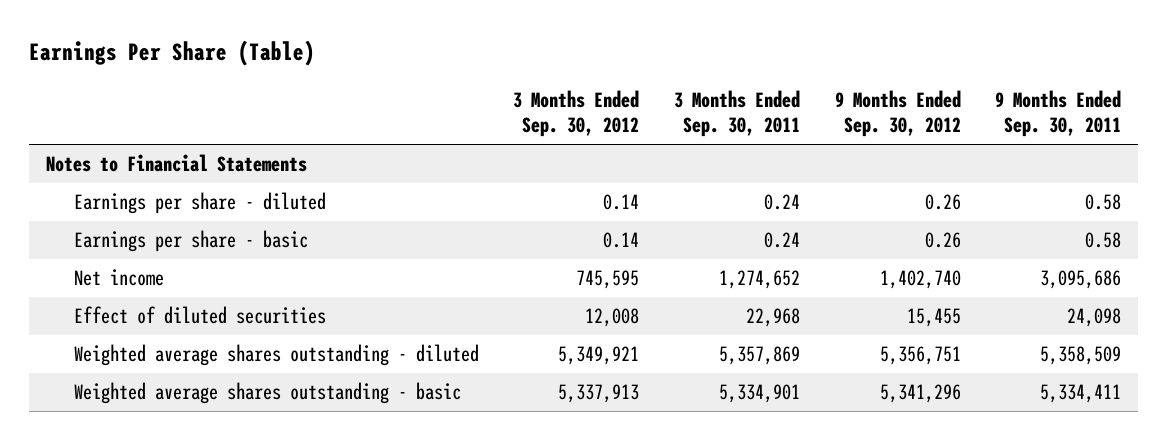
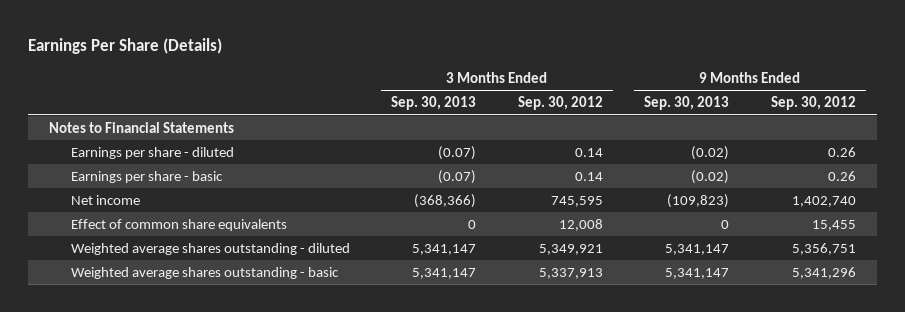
[28,40,315,67] Earnings Per Share (Table) -> [28,37,223,54] Earnings Per Share (Details)
[673,90,800,138] 3 Months Ended Sep. 30, 2011 -> none
[995,90,1122,138] 9 Months Ended Sep. 30, 2011 -> none
none -> [391,96,477,111] Sep. 30, 2013
none -> [644,96,730,111] Sep. 30, 2013
[73,306,326,325] Effect of diluted securities -> [70,219,287,232] Effect of common share equivalents

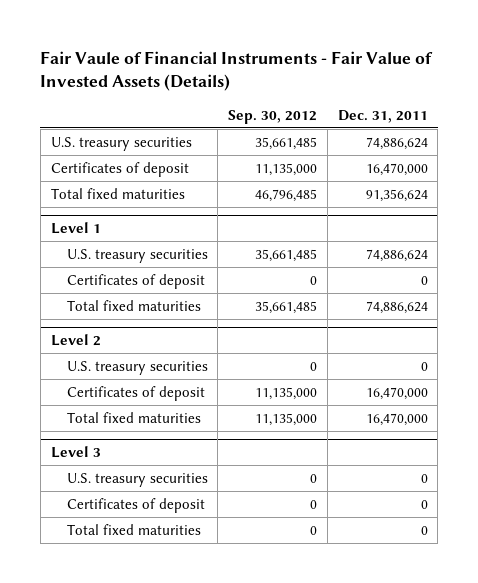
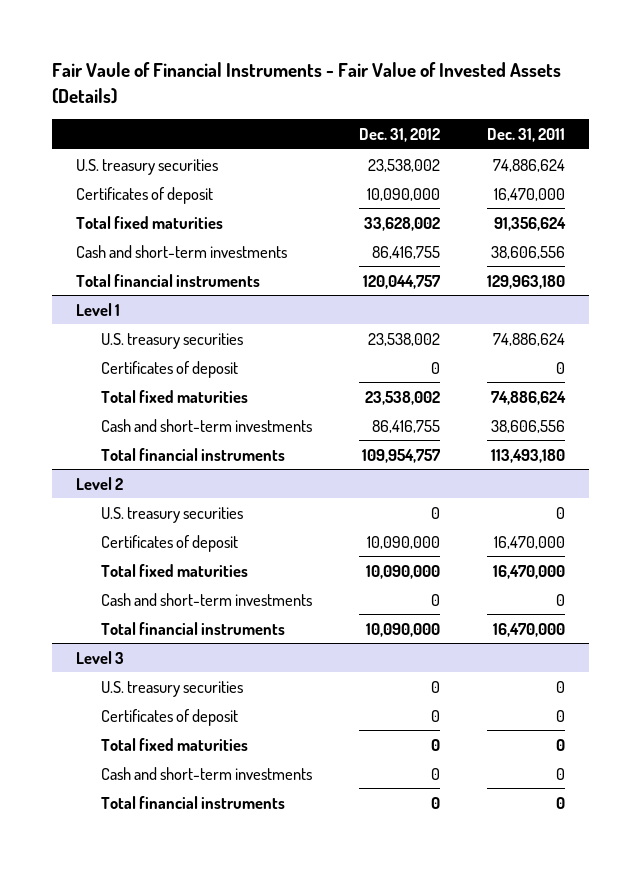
[228,109,318,124] Sep. 30, 2012 -> none
none -> [359,127,441,142] Dec. 31, 2012
none -> [75,244,287,258] Cash and short-term investments
none -> [75,273,260,287] Total financial instruments
none -> [100,418,312,432] Cash and short-term investments
none -> [100,447,285,461] Total financial instruments
none -> [100,592,312,606] Cash and short-term investments
none -> [100,621,285,635] Total financial instruments
none -> [100,766,312,780] Cash and short-term investments
none -> [100,795,285,809] Total financial instruments

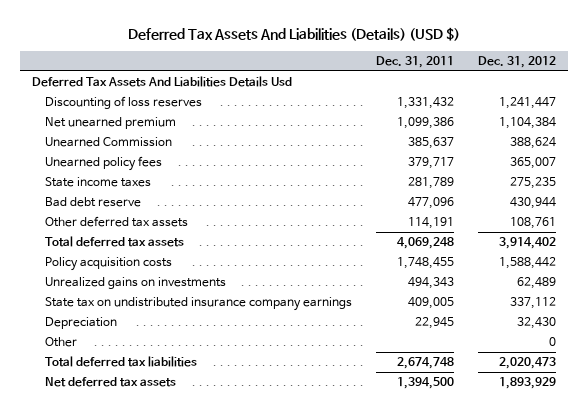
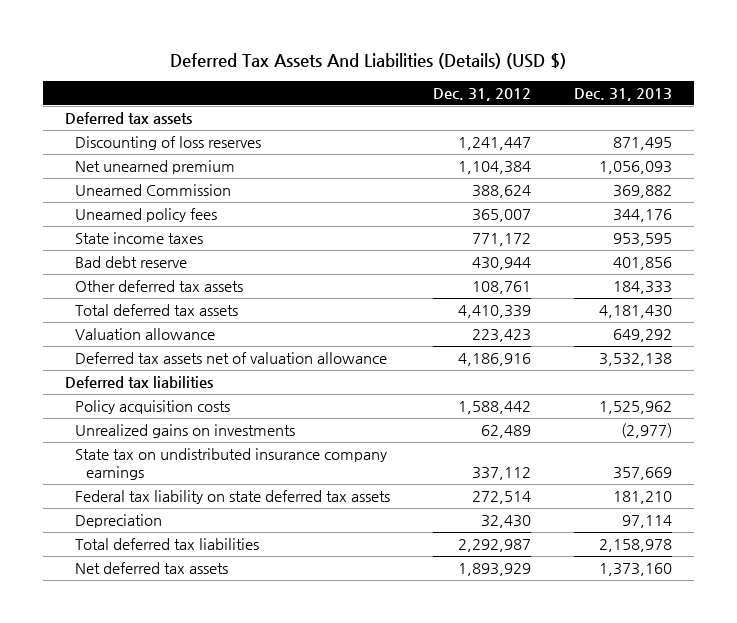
[375,56,454,69] Dec. 31, 2011 -> none
none -> [574,88,673,102] Dec. 31, 2013
[32,76,293,88] Deferred Tax Assets And Liabilities Details Usd -> none
none -> [64,112,192,125] Deferred tax assets
[509,177,556,190] 275,235 -> [472,233,532,247] 771,172
[498,237,556,250] 3,914,402 -> [458,305,532,319] 4,410,339
none -> [75,328,216,341] Valuation allowance
none -> [75,352,388,365] Deferred tax assets net of valuation allowance
none -> [64,376,213,389] Deferred tax liabilities
none -> [75,490,391,505] Federal tax liability on state deferred tax assets
[44,337,77,348] Other -> none
[498,357,556,370] 2,020,473 -> [458,539,532,553] 2,292,987

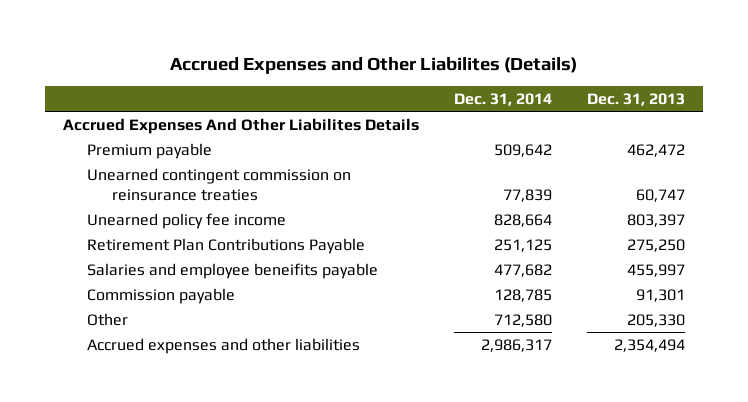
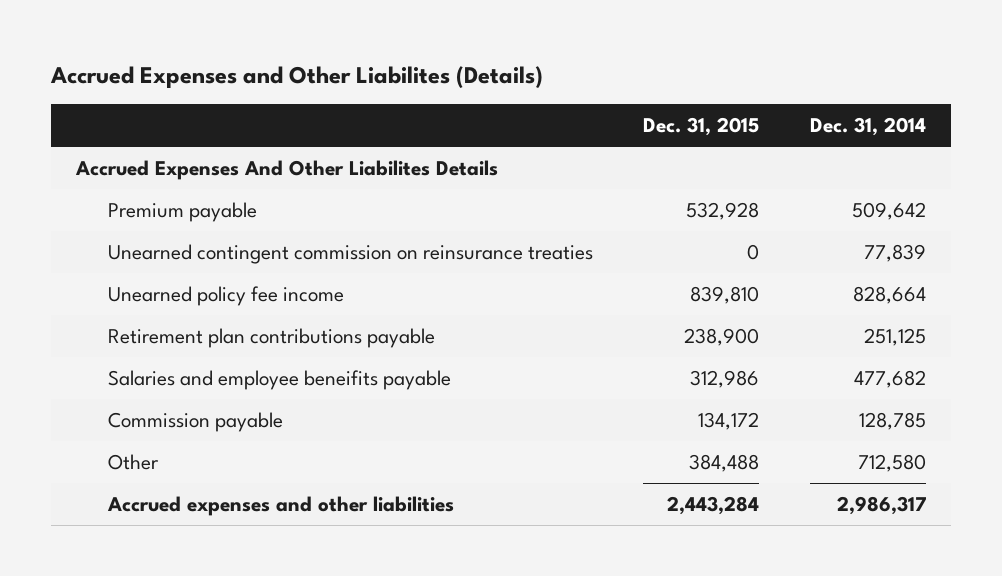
[587,92,686,106] Dec. 31, 2013 -> none
none -> [643,117,760,137] Dec. 31, 2015
[87,237,366,254] Retirement Plan Contributions Payable -> [107,327,435,348] Retirement plan contributions payable

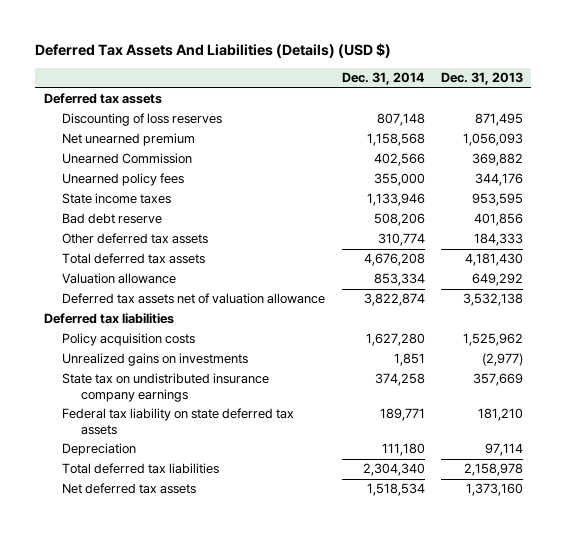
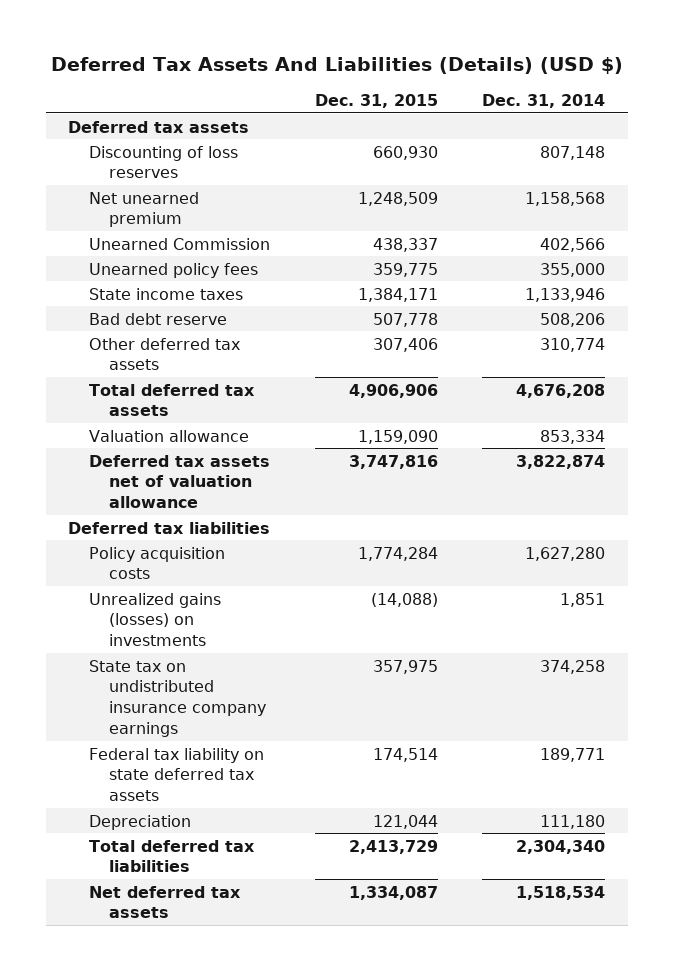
[441,72,524,86] Dec. 31, 2013 -> none
none -> [314,93,438,108] Dec. 31, 2015
[62,353,249,367] Unrealized gains on investments -> [88,592,221,647] Unrealized gains (losses) on investments

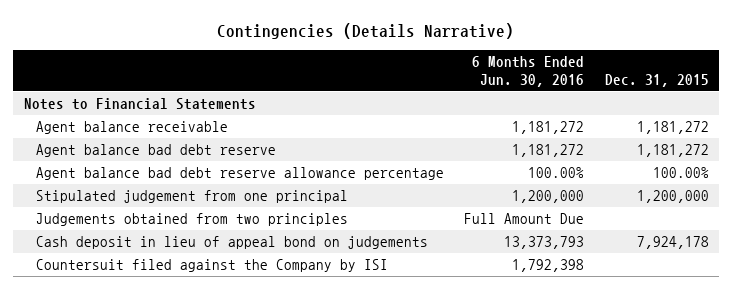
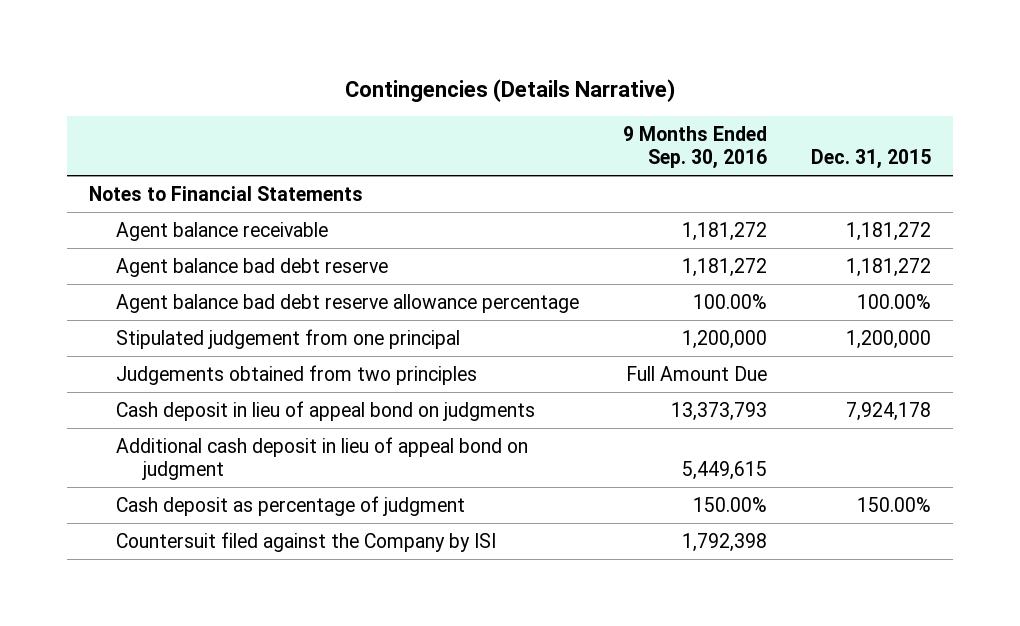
[472,56,585,88] 6 Months Ended Jun. 30, 2016 -> none
none -> [623,126,768,170] 9 Months Ended Sep. 30, 2016
[35,236,428,250] Cash deposit in lieu of appeal bond on judgements -> [116,401,536,422] Cash deposit in lieu of appeal bond on judgments
none -> [116,437,529,480] Additional cash deposit in lieu of appeal bond on judgment
none -> [116,496,466,517] Cash deposit as percentage of judgment

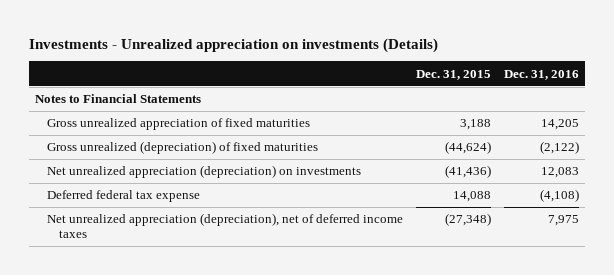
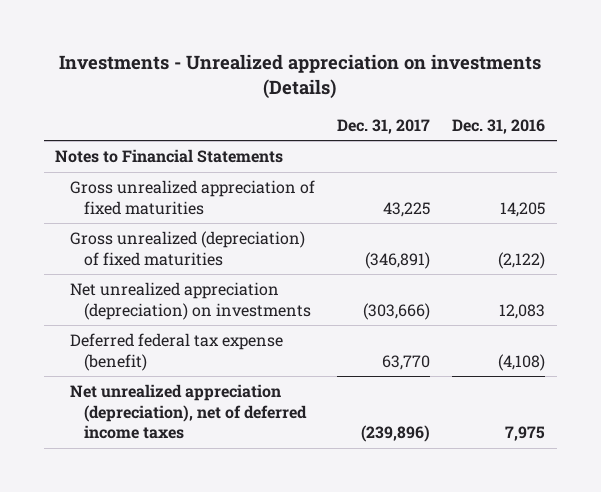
[416,69,492,80] Dec. 31, 2015 -> none
none -> [337,118,431,134] Dec. 31, 2017
[47,190,201,203] Deferred federal tax expense -> [69,333,283,371] Deferred federal tax expense (benefit)

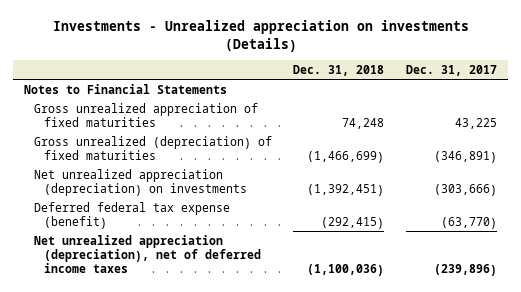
[452,118,546,134] Dec. 31, 2016 -> none
none -> [293,64,385,76] Dec. 31, 2018
[382,354,431,370] 63,770 -> [440,216,497,229] (63,770)

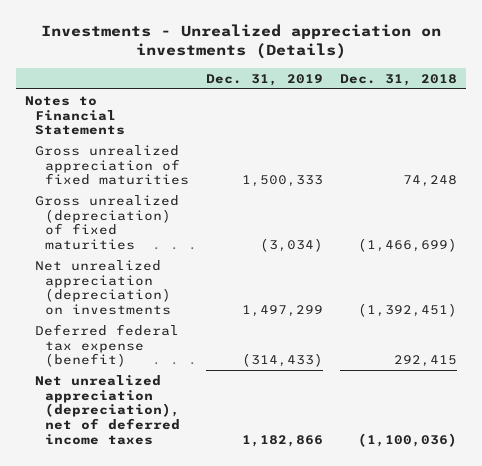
[405,64,497,76] Dec. 31, 2017 -> none
none -> [206,73,324,86] Dec. 31, 2019
[321,216,385,229] (292,415) -> [394,355,458,368] 292,415

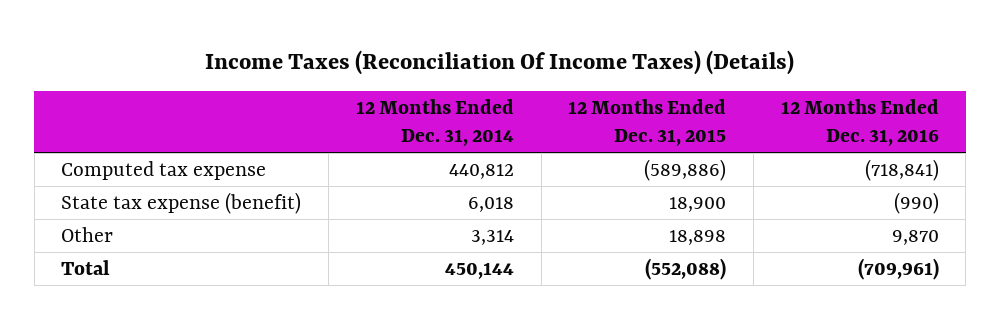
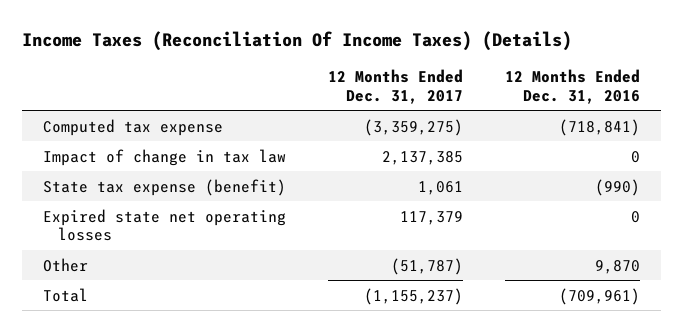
[355,99,514,147] 12 Months Ended Dec. 31, 2014 -> none
[568,99,727,147] 12 Months Ended Dec. 31, 2015 -> none
none -> [328,69,464,104] 12 Months Ended Dec. 31, 2017
none -> [43,148,287,166] Impact of change in tax law
none -> [43,208,287,242] Expired state net operating losses

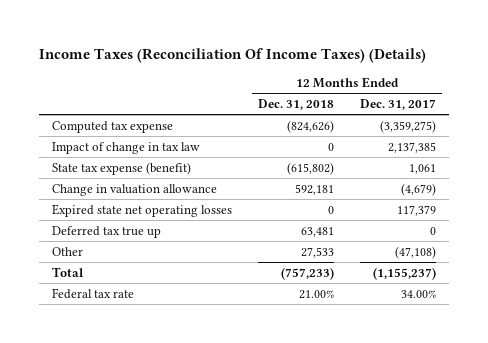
[505,69,641,104] 12 Months Ended Dec. 31, 2016 -> none
none -> [258,98,335,110] Dec. 31, 2018
none -> [52,183,218,196] Change in valuation allowance
none -> [52,225,162,238] Deferred tax true up
[391,257,464,275] (51,787) -> [394,245,436,259] (47,108)
none -> [52,287,135,299] Federal tax rate

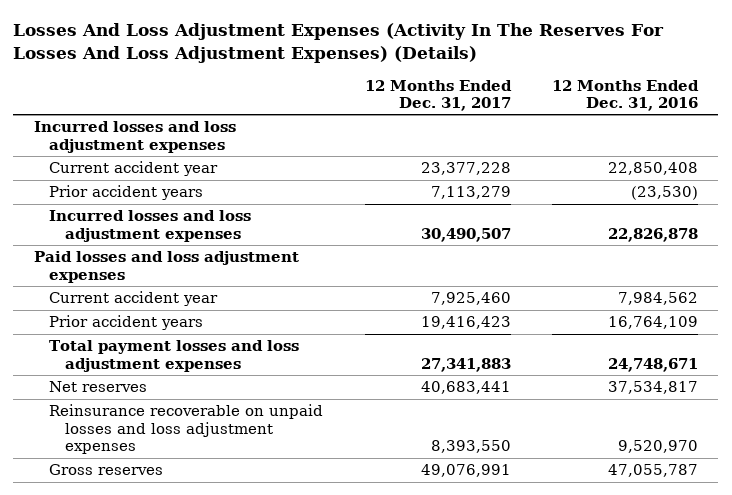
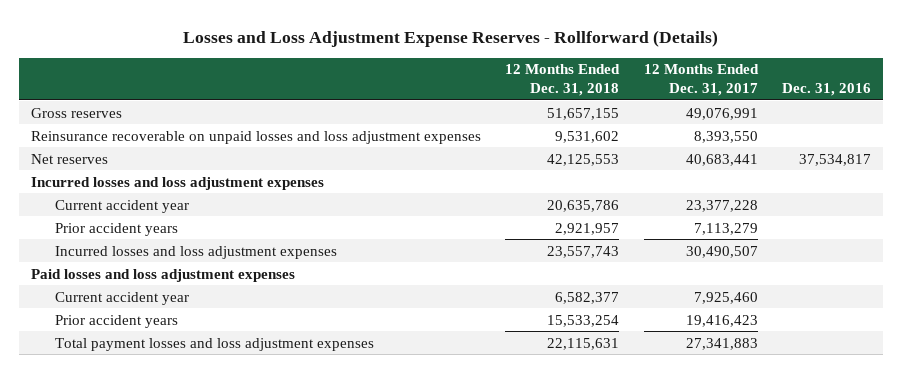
[13,23,665,63] Losses And Loss Adjustment Expenses (Activity In The Reserves For Losses And Loss Adjustment Expenses) (Details) -> [183,29,719,47] Losses and Loss Adjustment Expense Reserves - Rollforward (Details)
[551,79,699,111] 12 Months Ended Dec. 31, 2016 -> none
none -> [505,64,621,96] 12 Months Ended Dec. 31, 2018
none -> [781,82,871,96] Dec. 31, 2016
[49,464,164,476] Gross reserves -> [31,107,123,118] Gross reserves
[49,404,324,455] Reinsurance recoverable on unpaid losses and loss adjustment expenses -> [31,130,482,144] Reinsurance recoverable on unpaid losses and loss adjustment expenses
[49,381,148,393] Net reserves -> [31,153,109,164] Net reserves

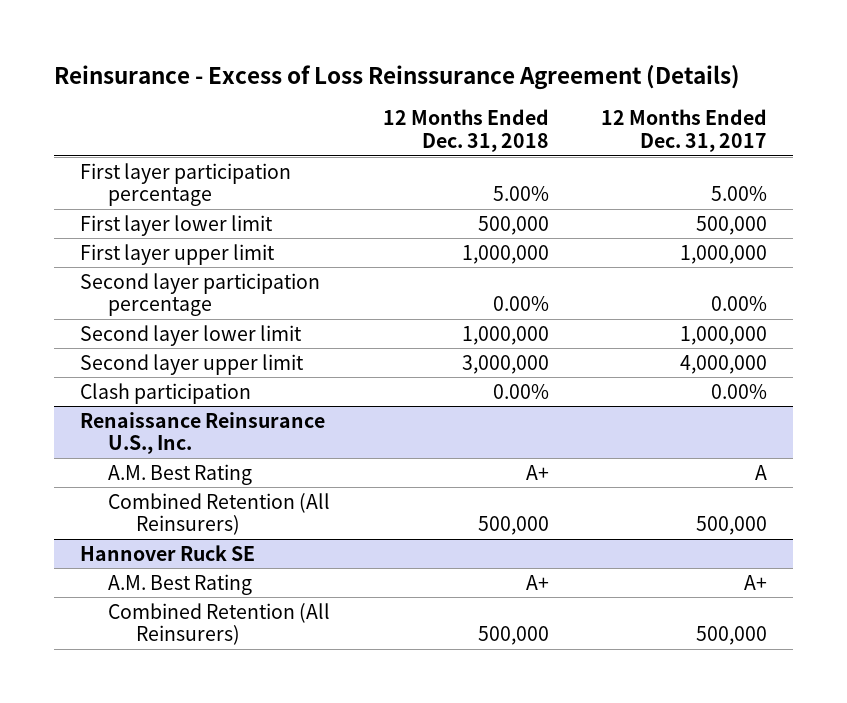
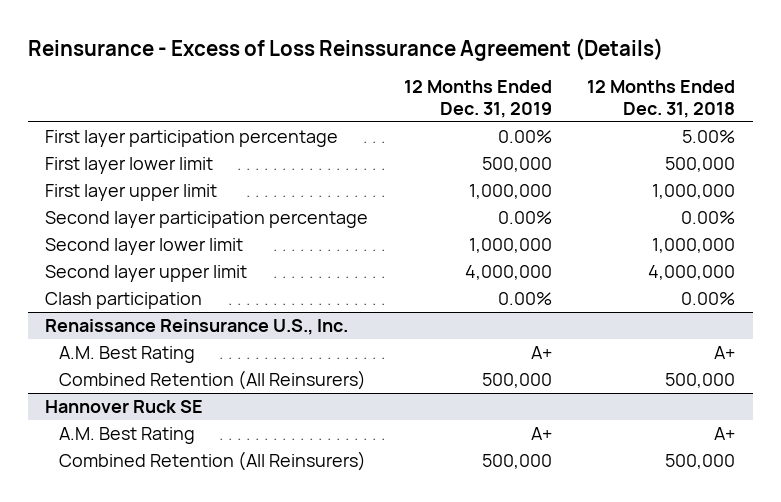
[600,109,767,153] 12 Months Ended Dec. 31, 2017 -> none
none -> [403,80,552,119] 12 Months Ended Dec. 31, 2019
[461,354,549,374] 3,000,000 -> [648,264,736,280] 4,000,000

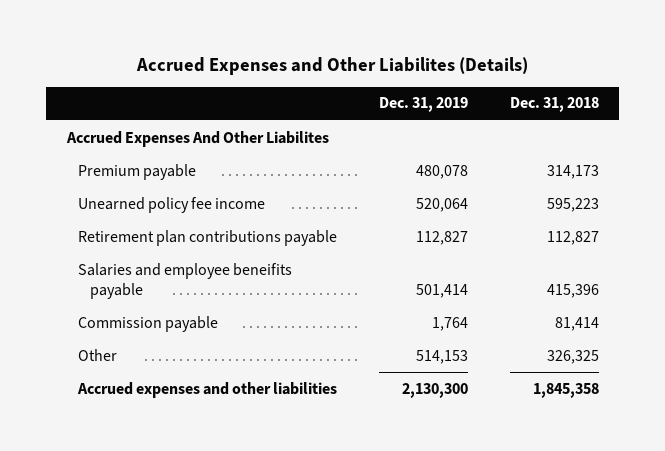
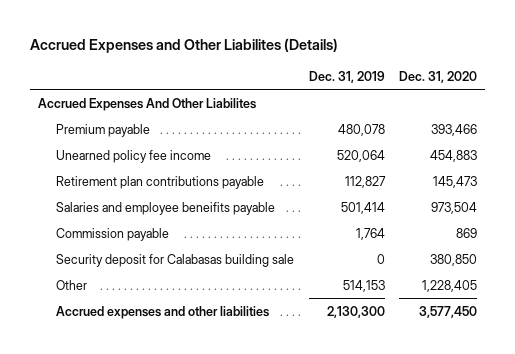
[509,97,599,113] Dec. 31, 2018 -> none
none -> [399,70,478,83] Dec. 31, 2020
none -> [55,253,294,267] Security deposit for Calabasas building sale

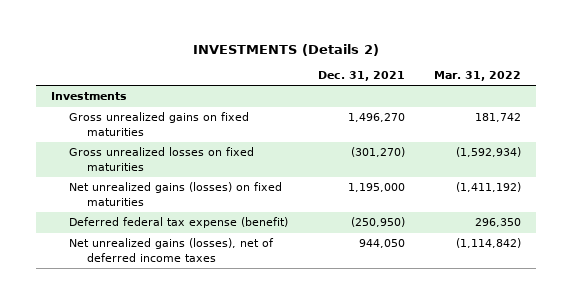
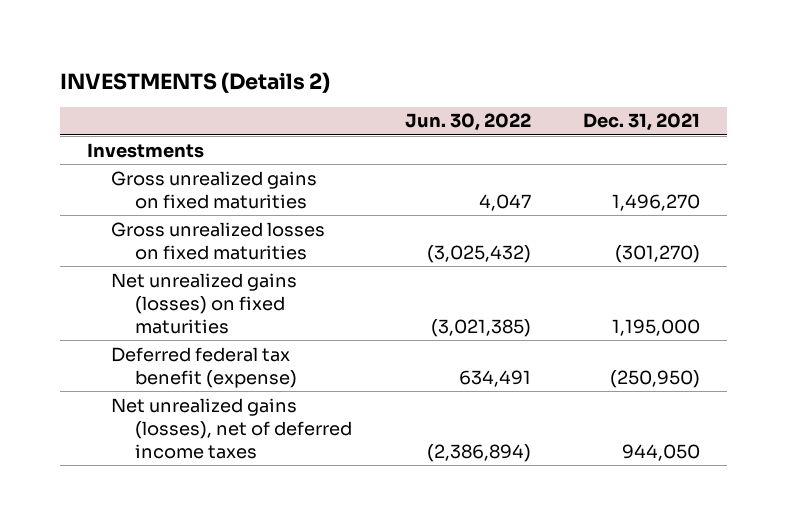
[434,71,522,82] Mar. 31, 2022 -> none
none -> [404,113,531,132] Jun. 30, 2022
[69,217,289,229] Deferred federal tax expense (benefit) -> [110,346,298,388] Deferred federal tax benefit (expense)

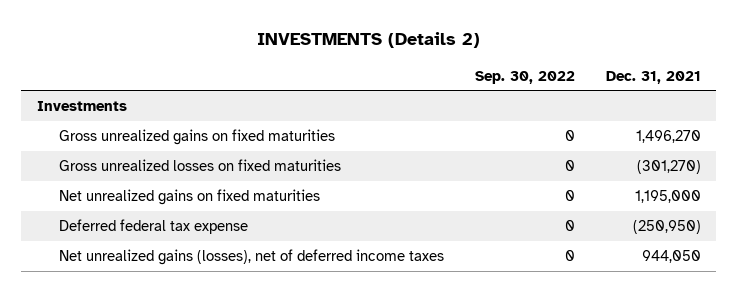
[404,113,531,132] Jun. 30, 2022 -> none
none -> [475,70,576,84] Sep. 30, 2022
[110,272,297,334] Net unrealized gains (losses) on fixed maturities -> [59,189,321,206] Net unrealized gains on fixed maturities
[110,346,298,388] Deferred federal tax benefit (expense) -> [59,219,249,235] Deferred federal tax expense

